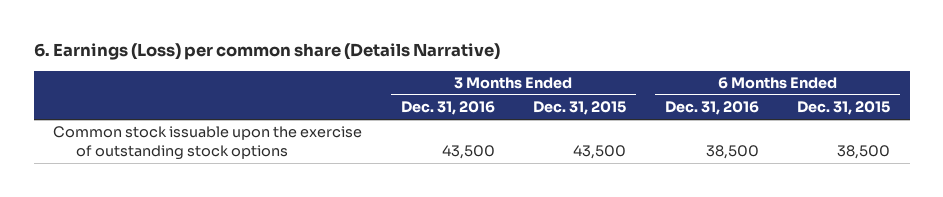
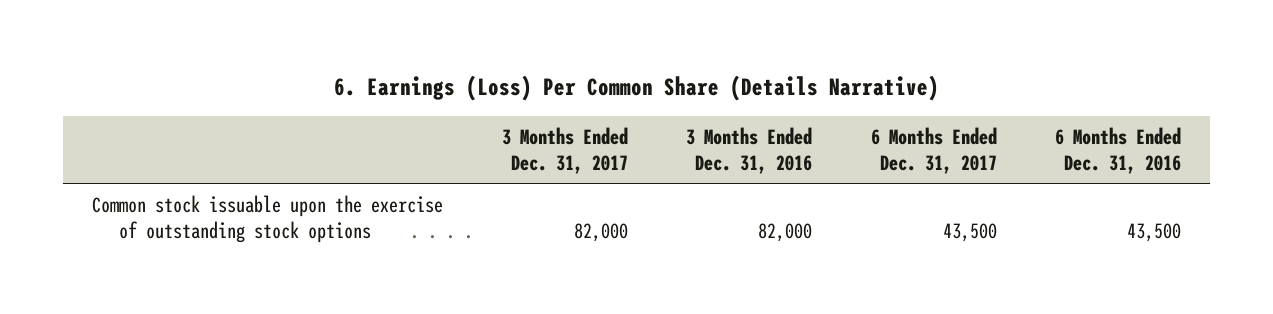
[33,43,500,61] 6. Earnings (Loss) per common share (Details Narrative) -> [333,75,939,102] 6. Earnings (Loss) Per Common Share (Details Narrative)
[533,101,627,116] Dec. 31, 2015 -> none
[797,101,891,116] Dec. 31, 2015 -> none
none -> [501,126,628,174] 3 Months Ended Dec. 31, 2017
none -> [870,126,997,174] 6 Months Ended Dec. 31, 2017
[441,144,495,159] 43,500 -> [758,222,813,242] 82,000
[705,144,759,159] 38,500 -> [1126,222,1181,242] 43,500

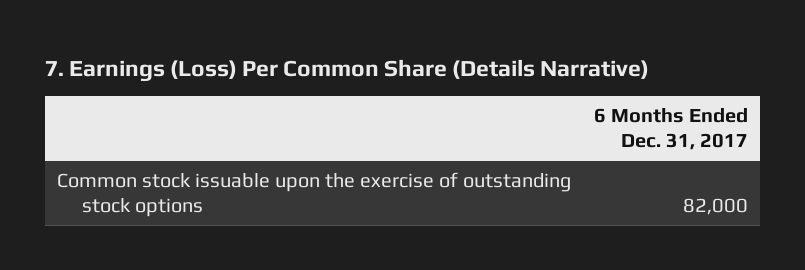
[333,75,939,102] 6. Earnings (Loss) Per Common Share (Details Narrative) -> [45,59,650,83] 7. Earnings (Loss) Per Common Share (Details Narrative)
[501,126,628,174] 3 Months Ended Dec. 31, 2017 -> none
[686,126,813,174] 3 Months Ended Dec. 31, 2016 -> none
[1054,126,1181,174] 6 Months Ended Dec. 31, 2016 -> none
[942,222,997,242] 43,500 -> [682,197,748,215] 82,000

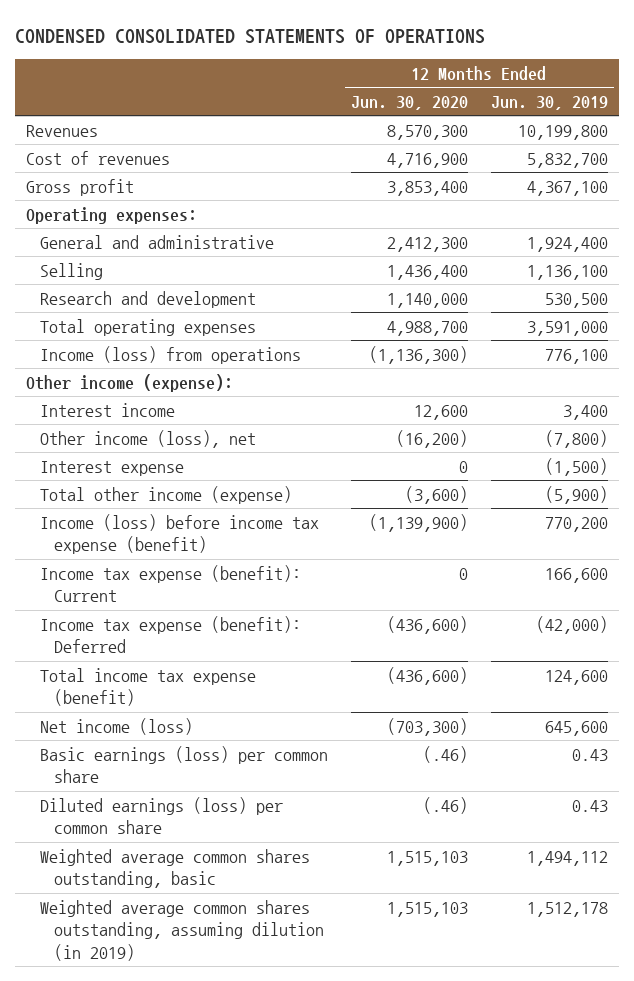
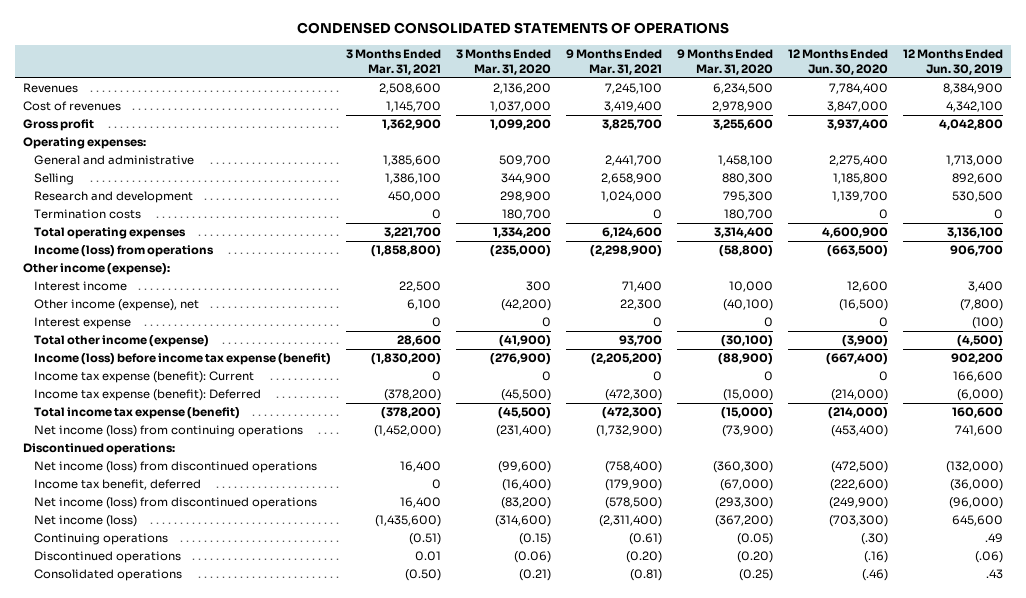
none -> [346,49,442,75] 3 Months Ended Mar. 31, 2021
none -> [456,49,552,75] 3 Months Ended Mar. 31, 2020
none -> [566,49,663,75] 9 Months Ended Mar. 31, 2021
none -> [677,49,774,75] 9 Months Ended Mar. 31, 2020
[387,124,469,140] 8,570,300 -> [829,83,889,95] 7,784,400
[517,124,608,140] 10,199,800 -> [943,83,1004,95] 8,384,900
[387,152,469,168] 4,716,900 -> [827,101,889,113] 3,847,000
[526,152,608,168] 5,832,700 -> [946,101,1004,113] 4,342,100
[387,180,469,196] 3,853,400 -> [827,119,889,131] 3,937,400
[526,180,608,196] 4,367,100 -> [939,119,1004,131] 4,042,800
[387,236,469,252] 2,412,300 -> [829,155,889,167] 2,275,400
[526,236,608,252] 1,924,400 -> [946,155,1004,167] 1,713,000
[387,264,469,280] 1,436,400 -> [833,173,889,185] 1,185,800
[526,264,608,280] 1,136,100 -> [952,173,1004,185] 892,600
[387,292,469,308] 1,140,000 -> [832,191,889,203] 1,139,700
none -> [34,209,142,220] Termination costs
[387,320,469,336] 4,988,700 -> [822,227,889,239] 4,600,900
[526,320,608,336] 3,591,000 -> [947,227,1004,239] 3,136,100
[369,345,469,364] (1,136,300) -> [827,245,889,258] (663,500)
[544,348,608,364] 776,100 -> [950,245,1004,257] 906,700
[40,429,257,448] Other income (loss), net -> [34,299,200,312] Other income (expense), net
[396,429,469,448] (16,200) -> [839,299,889,312] (16,500)
[544,457,608,476] (1,500) -> [972,317,1004,330] (100)
[405,485,469,504] (3,600) -> [842,335,889,348] (3,900)
[544,485,608,504] (5,900) -> [957,335,1004,348] (4,500)
[369,513,469,532] (1,139,900) -> [826,353,889,366] (667,400)
[544,516,608,532] 770,200 -> [951,353,1004,365] 902,200
[387,615,469,634] (436,600) -> [831,389,889,402] (214,000)
[535,615,608,634] (42,000) -> [957,389,1004,402] (6,000)
[387,666,469,685] (436,600) -> [828,407,889,420] (214,000)
[544,669,608,685] 124,600 -> [952,407,1004,419] 160,600
none -> [34,425,304,438] Net income (loss) from continuing operations
none -> [22,443,175,456] Discontinued operations:
none -> [34,461,318,474] Net income (loss) from discontinued operations
none -> [34,479,202,491] Income tax benefit, deferred
none -> [34,497,318,510] Net income (loss) from discontinued operations
[40,745,329,784] Basic earnings (loss) per common share -> none
[40,796,284,835] Diluted earnings (loss) per common share -> none
[40,848,311,889] Weighted average common shares outstanding, basic -> none
[40,899,325,961] Weighted average common shares outstanding, assuming dilution (in 2019) -> none
none -> [34,533,169,546] Continuing operations
none -> [34,551,182,564] Discontinued operations
none -> [34,569,183,582] Consolidated operations

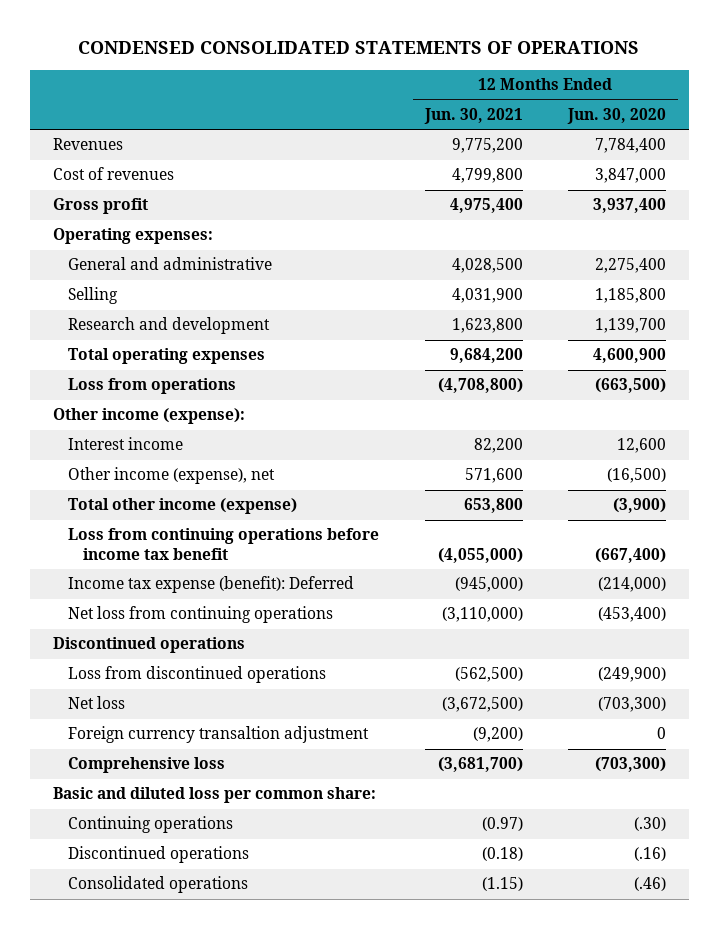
[346,49,442,75] 3 Months Ended Mar. 31, 2021 -> none
[456,49,552,75] 3 Months Ended Mar. 31, 2020 -> none
[566,49,663,75] 9 Months Ended Mar. 31, 2021 -> none
[677,49,774,75] 9 Months Ended Mar. 31, 2020 -> none
[903,49,1004,75] 12 Months Ended Jun. 30, 2019 -> none
none -> [423,107,523,124] Jun. 30, 2021
[34,209,142,220] Termination costs -> none
[34,245,215,258] Income (loss) from operations -> [68,378,237,395] Loss from operations
[34,317,132,330] Interest expense -> none
[34,371,255,384] Income tax expense (benefit): Current -> none
[34,353,332,366] Income (loss) before income tax expense (benefit) -> [68,528,380,560] Loss from continuing operations before income tax benefit
[34,407,241,420] Total income tax expense (benefit) -> none
[34,461,318,474] Net income (loss) from discontinued operations -> none
[34,479,202,491] Income tax benefit, deferred -> none
[34,425,304,438] Net income (loss) from continuing operations -> [68,606,334,624] Net loss from continuing operations
[22,443,175,456] Discontinued operations: -> [52,637,245,654] Discontinued operations
[34,497,318,510] Net income (loss) from discontinued operations -> [68,666,327,684] Loss from discontinued operations
[34,515,138,528] Net income (loss) -> [68,696,126,710] Net loss
none -> [68,726,370,744] Foreign currency transaltion adjustment
none -> [68,757,226,774] Comprehensive loss
none -> [52,787,376,804] Basic and diluted loss per common share:

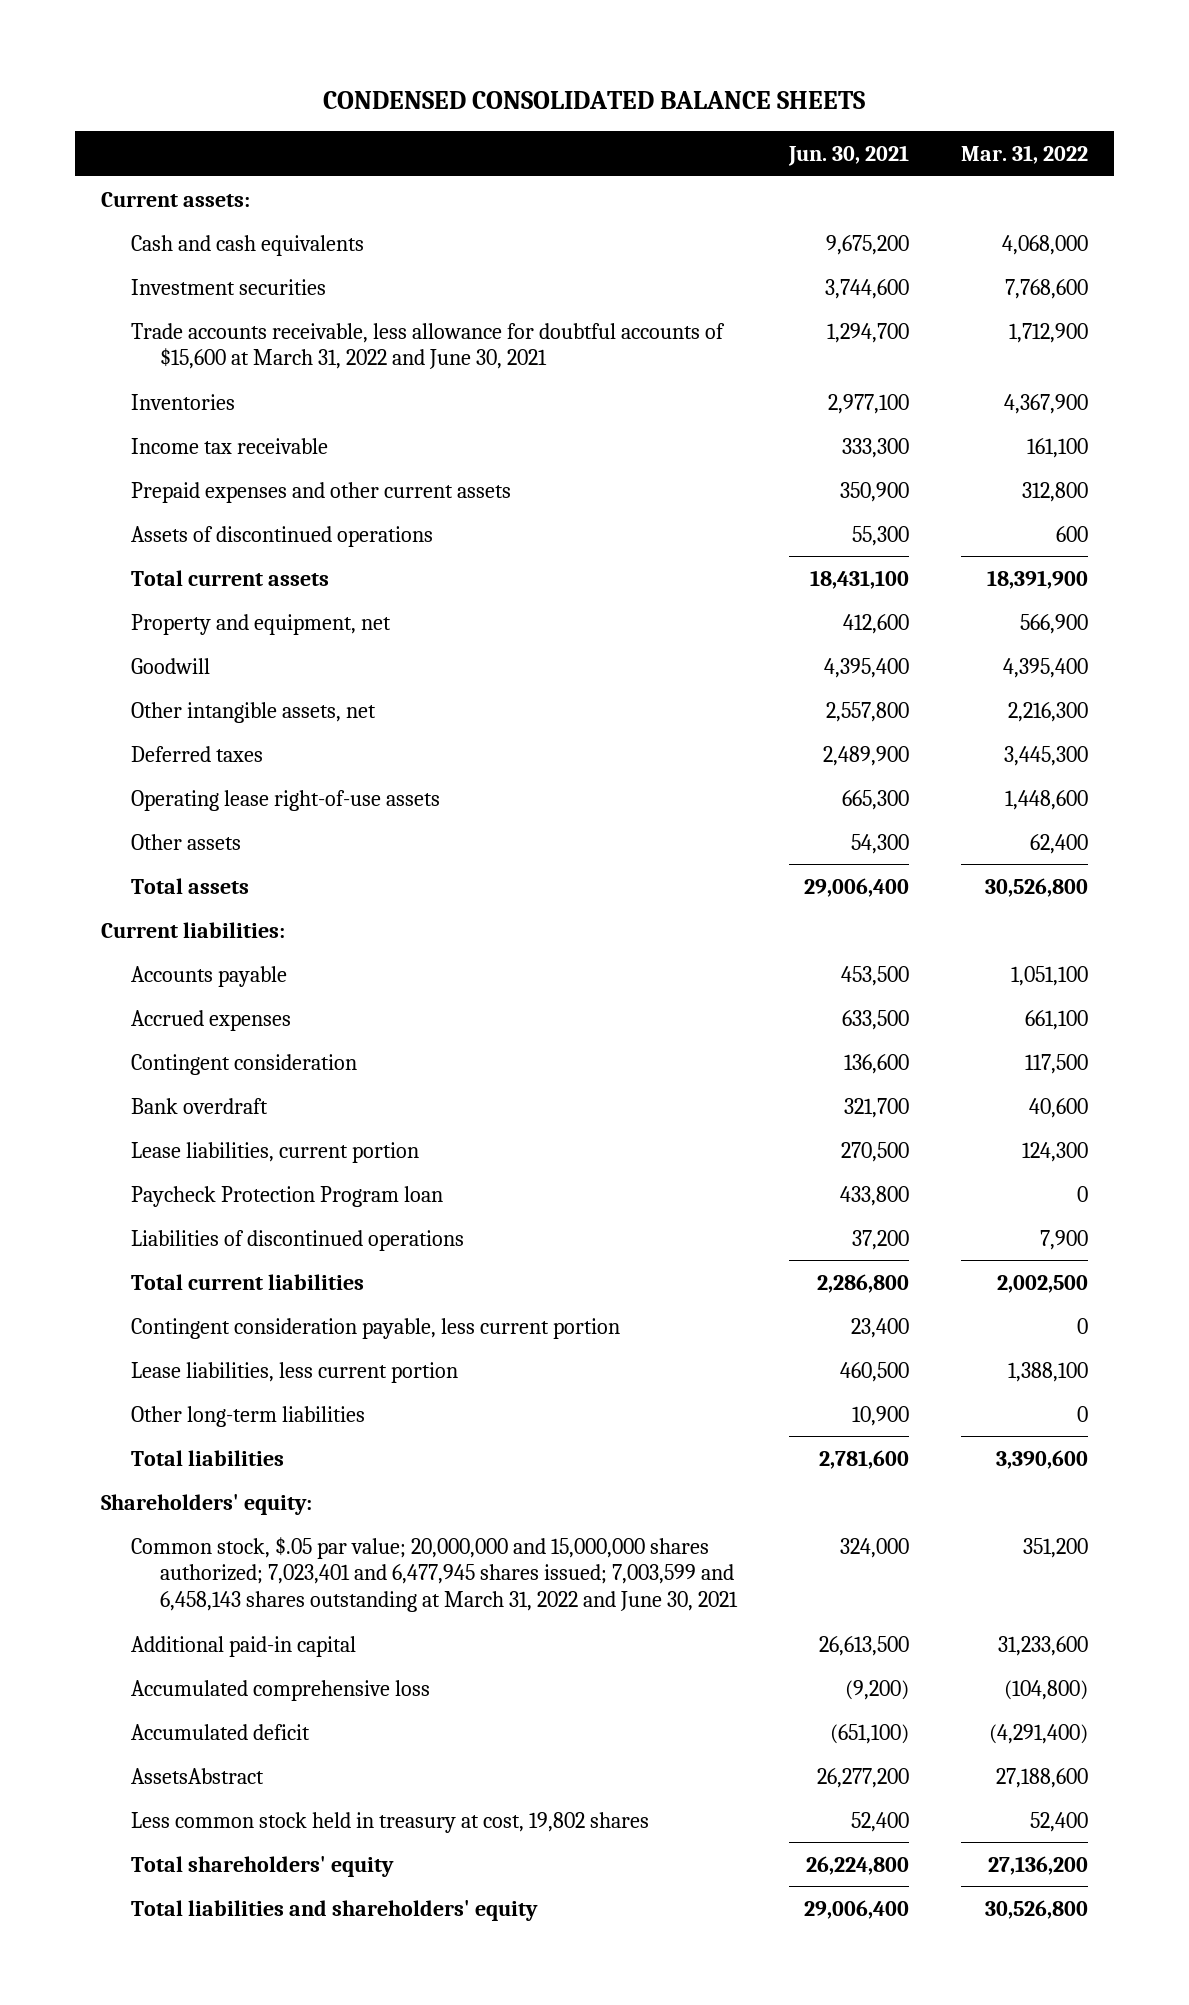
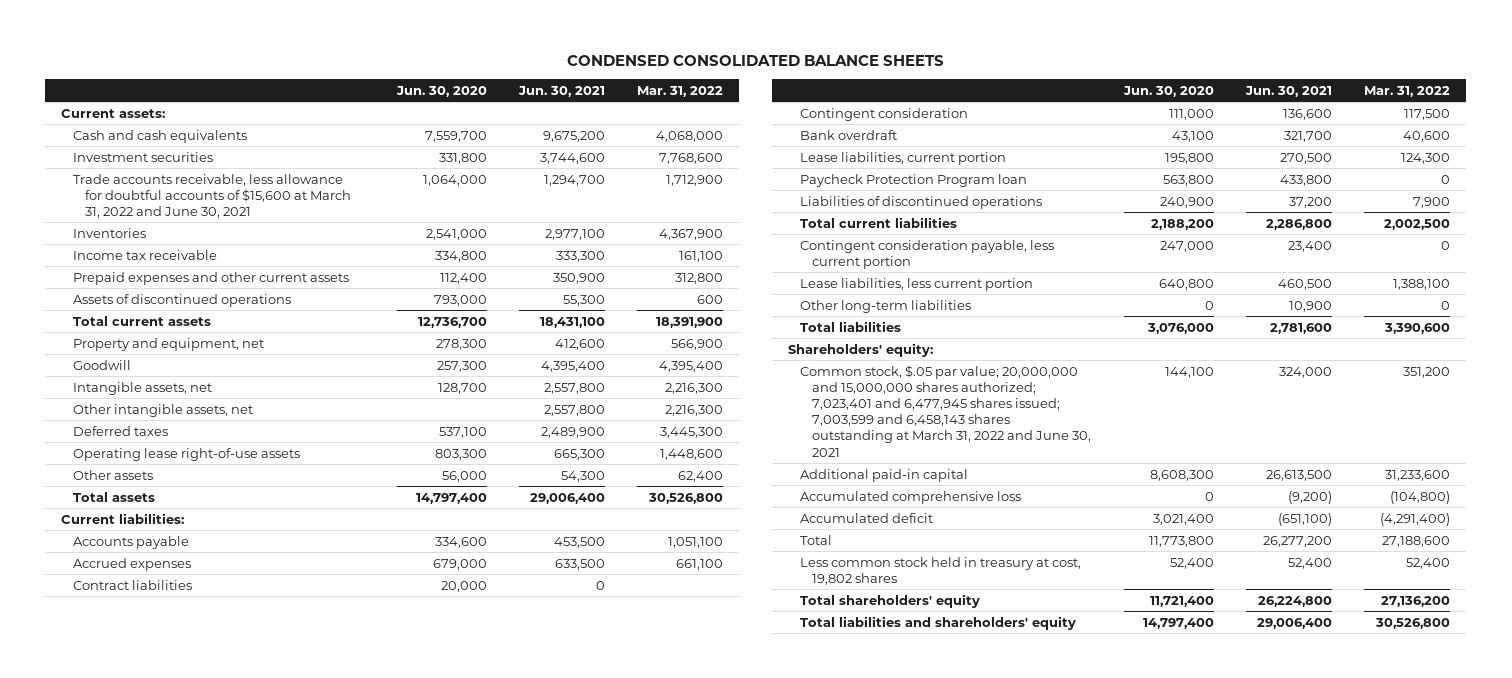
none -> [395,85,487,97] Jun. 30, 2020
none -> [73,381,213,395] Intangible assets, net
none -> [73,579,193,590] Contract liabilities
[130,1767,264,1784] AssetsAbstract -> [800,534,833,545] Total

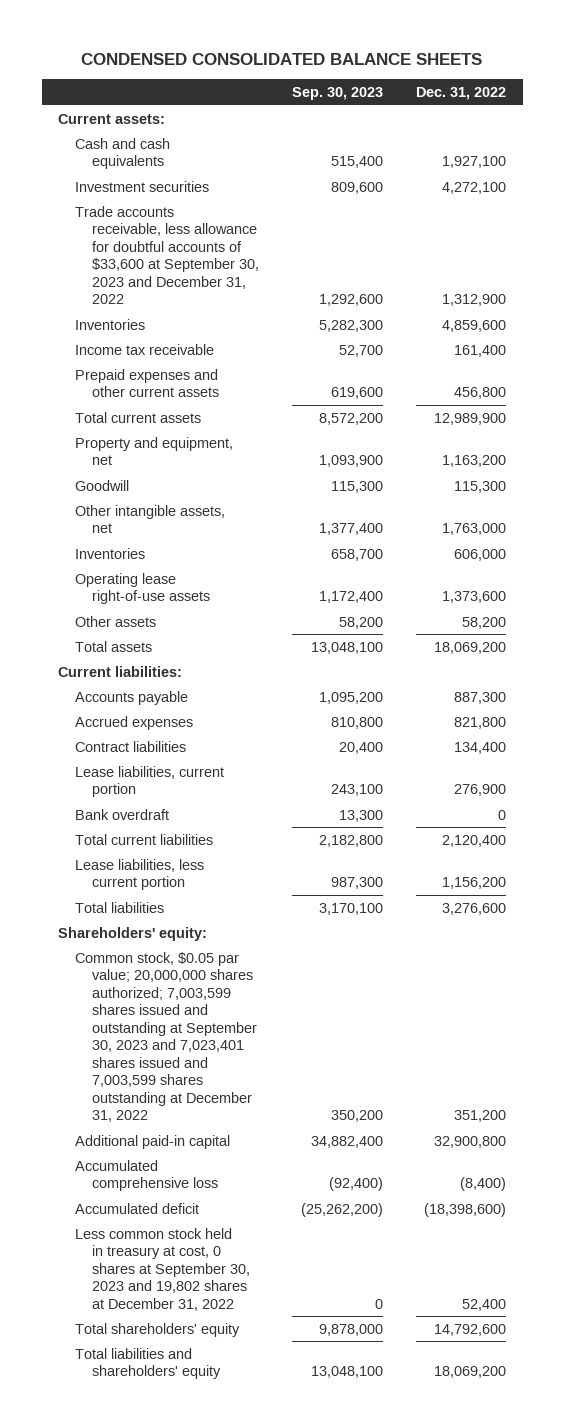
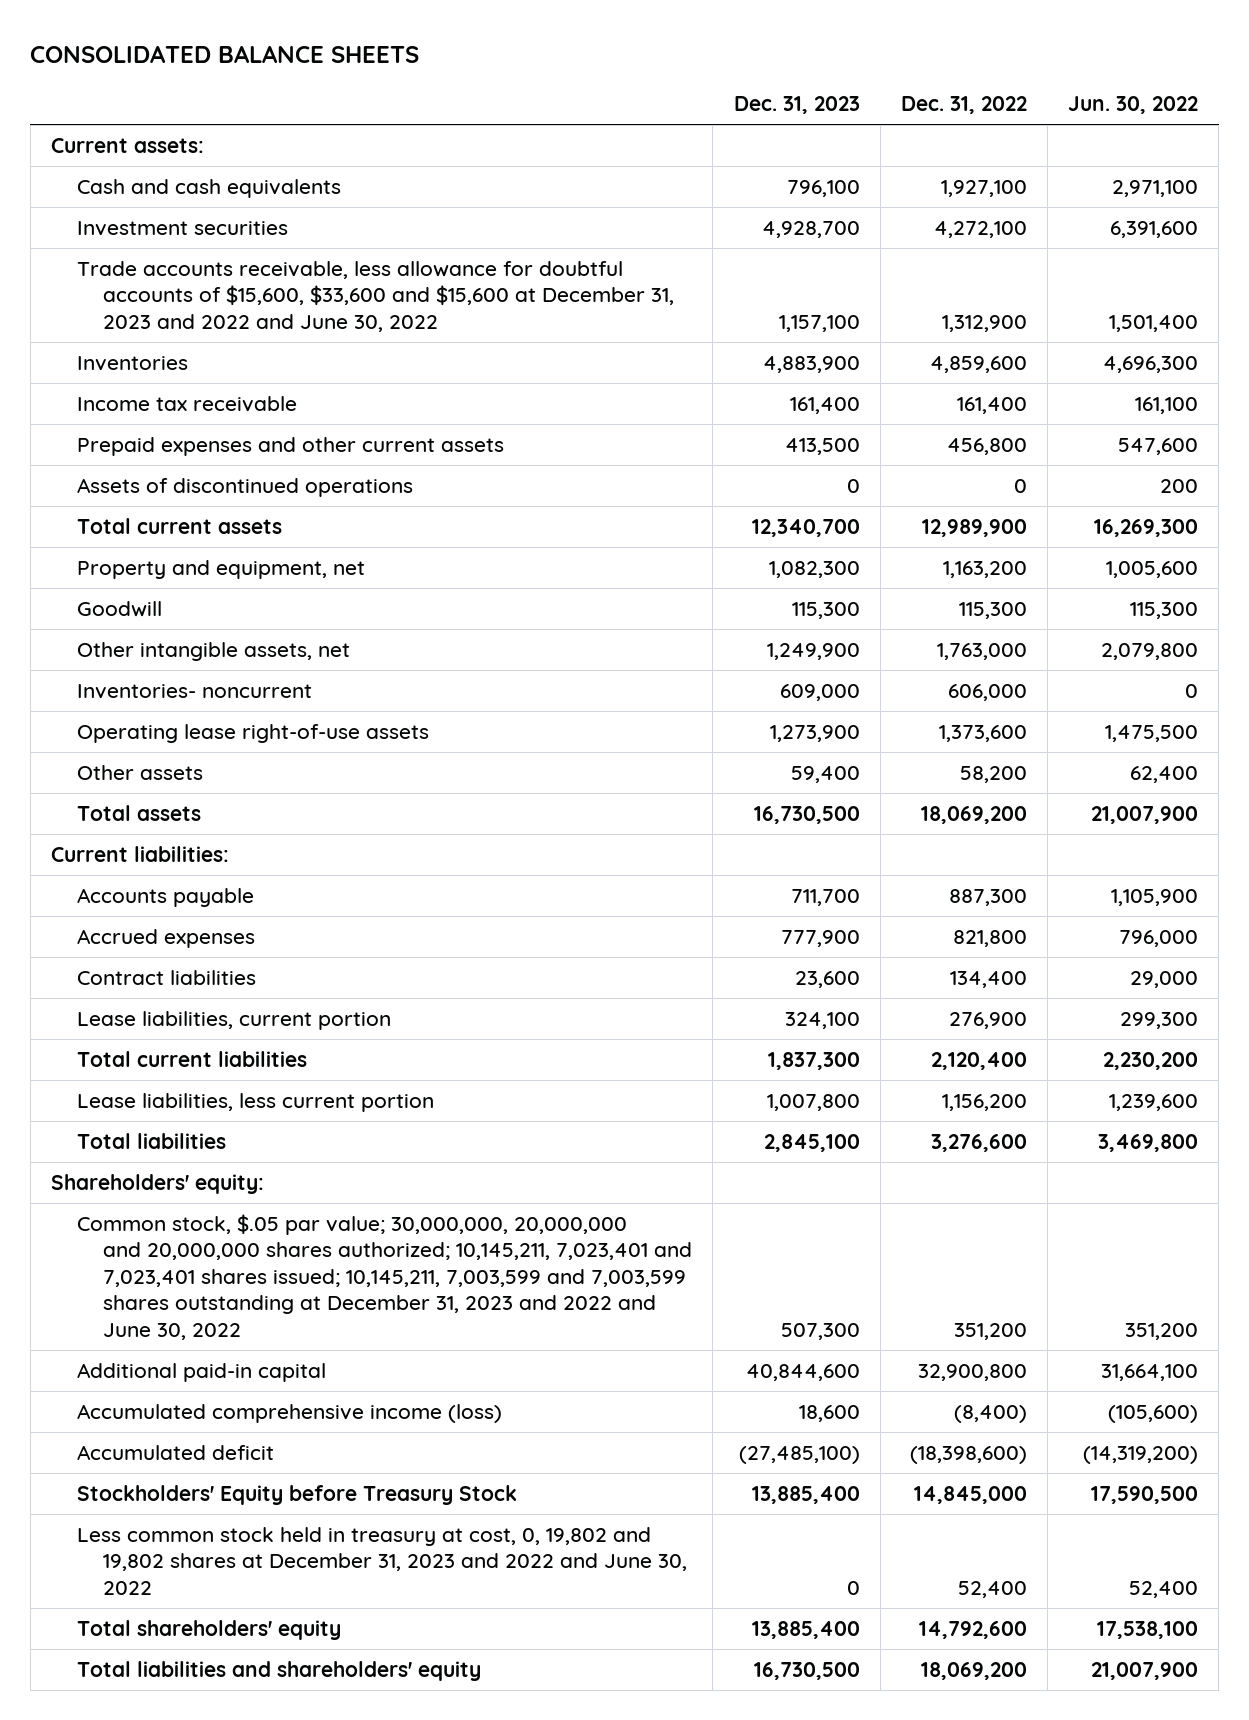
[81,52,483,65] CONDENSED CONSOLIDATED BALANCE SHEETS -> [30,44,420,63] CONSOLIDATED BALANCE SHEETS
[291,87,383,101] Sep. 30, 2023 -> none
none -> [733,96,860,115] Dec. 31, 2023
none -> [1068,96,1199,115] Jun. 30, 2022
[74,205,259,305] Trade accounts receivable, less allowance for doubtful accounts of $33,600 at September 30, 2023 and December 31, 2022 -> [77,260,675,332] Trade accounts receivable, less allowance for doubtful accounts of $15,600, $33,600 and $15,600 at December 31, 2023 and 2022 and June 30, 2022
none -> [77,477,414,497] Assets of discontinued operations
[74,547,145,559] Inventories -> [77,683,313,699] Inventories- noncurrent
[74,808,169,820] Bank overdraft -> none
[74,951,257,1123] Common stock, $0.05 par value; 20,000,000 shares authorized; 7,003,599 shares issued and outstanding at September 30, 2023 and 7,023,401 shares issued and 7,003,599 shares outstanding at December 31, 2022 -> [77,1213,693,1340] Common stock, $.05 par value; 30,000,000, 20,000,000 and 20,000,000 shares authorized; 10,145,211, 7,023,401 and 7,023,401 shares issued; 10,145,211, 7,003,599 and 7,003,599 shares outstanding at December 31, 2023 and 2022 and June 30, 2022
[74,1159,218,1192] Accumulated comprehensive loss -> [77,1403,503,1423] Accumulated comprehensive income (loss)
none -> [77,1484,518,1505] Stockholders' Equity before Treasury Stock
[74,1227,250,1311] Less common stock held in treasury at cost, 0 shares at September 30, 2023 and 19,802 shares at December 31, 2022 -> [77,1526,688,1595] Less common stock held in treasury at cost, 0, 19,802 and 19,802 shares at December 31, 2023 and 2022 and June 30, 2022

